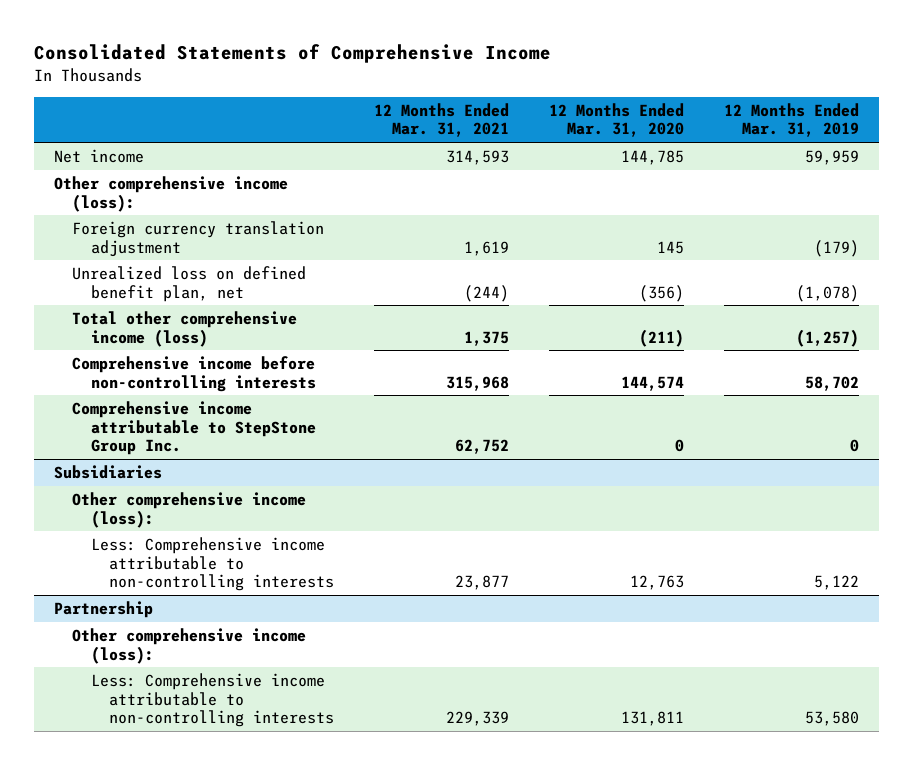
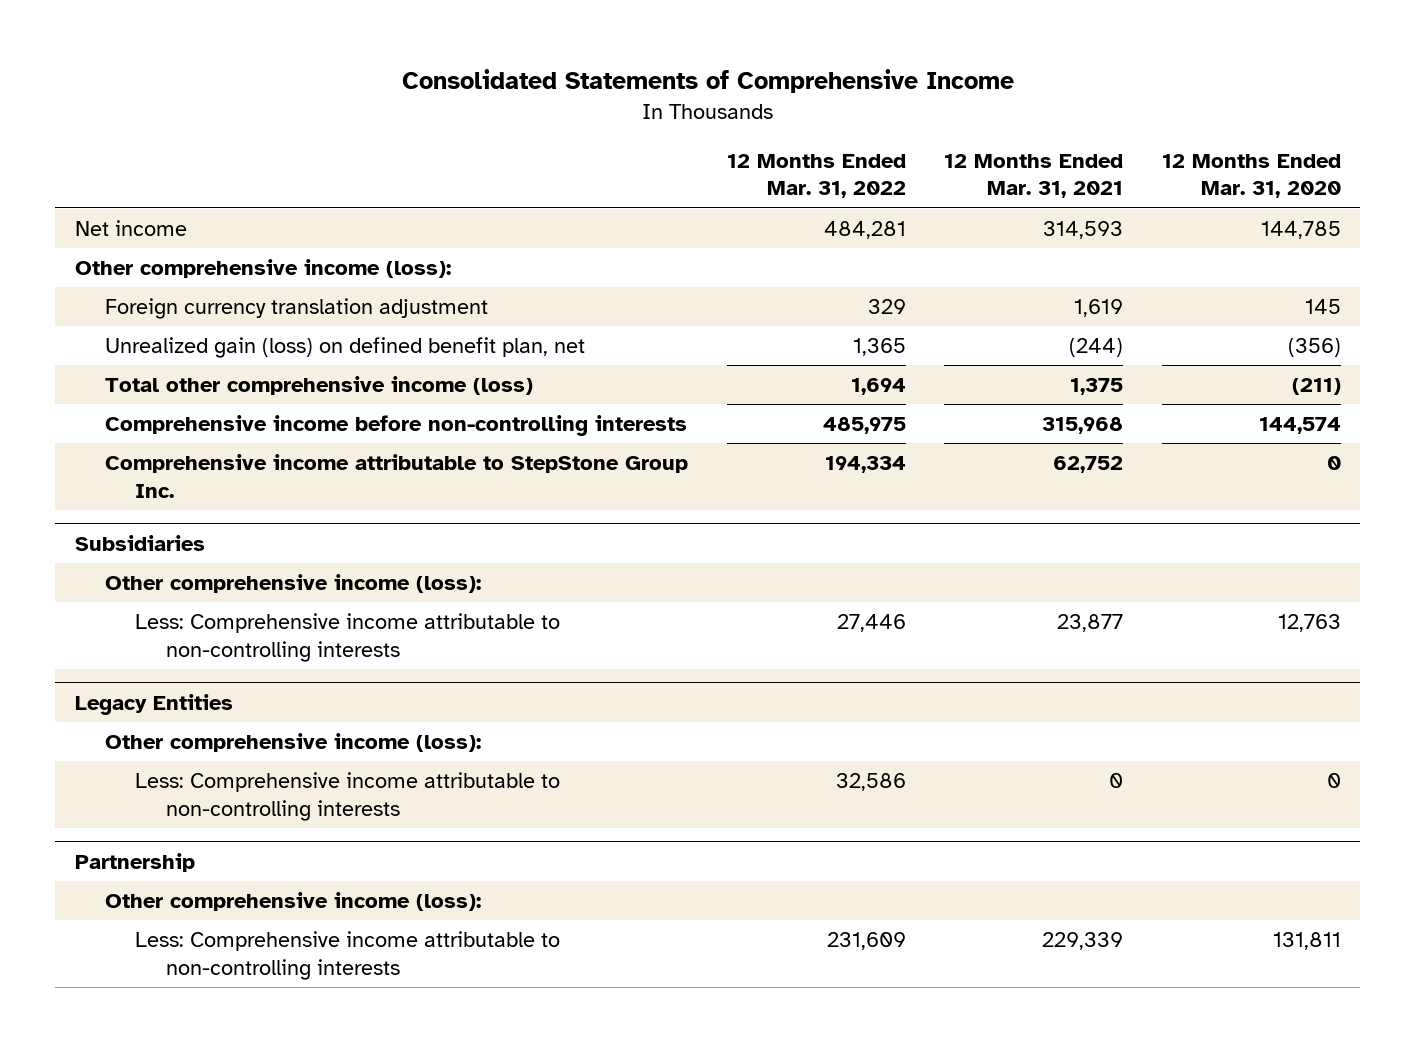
[724,102,860,138] 12 Months Ended Mar. 31, 2019 -> none
none -> [726,154,906,199] 12 Months Ended Mar. 31, 2022
[72,265,307,302] Unrealized loss on defined benefit plan, net -> [104,337,585,359] Unrealized gain (loss) on defined benefit plan, net
none -> [74,693,233,715] Legacy Entities
none -> [104,733,481,753] Other comprehensive income (loss):
none -> [135,772,561,821] Less: Comprehensive income attributable to non-controlling interests

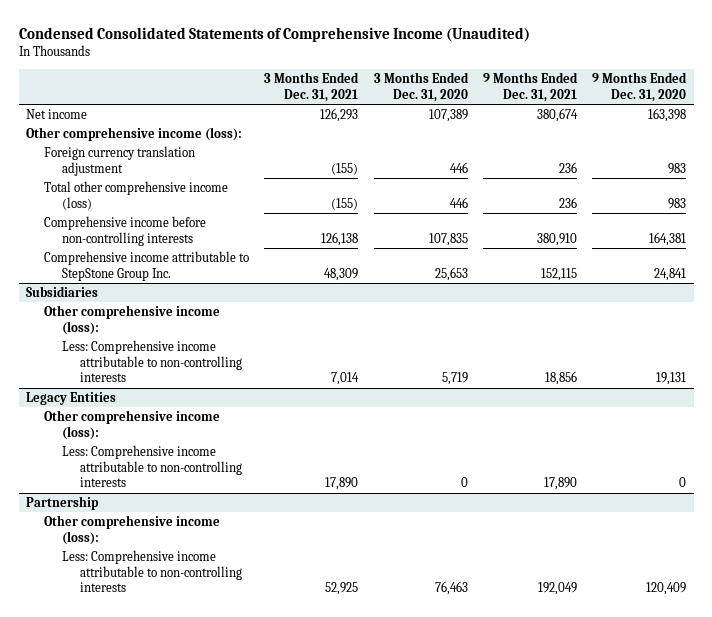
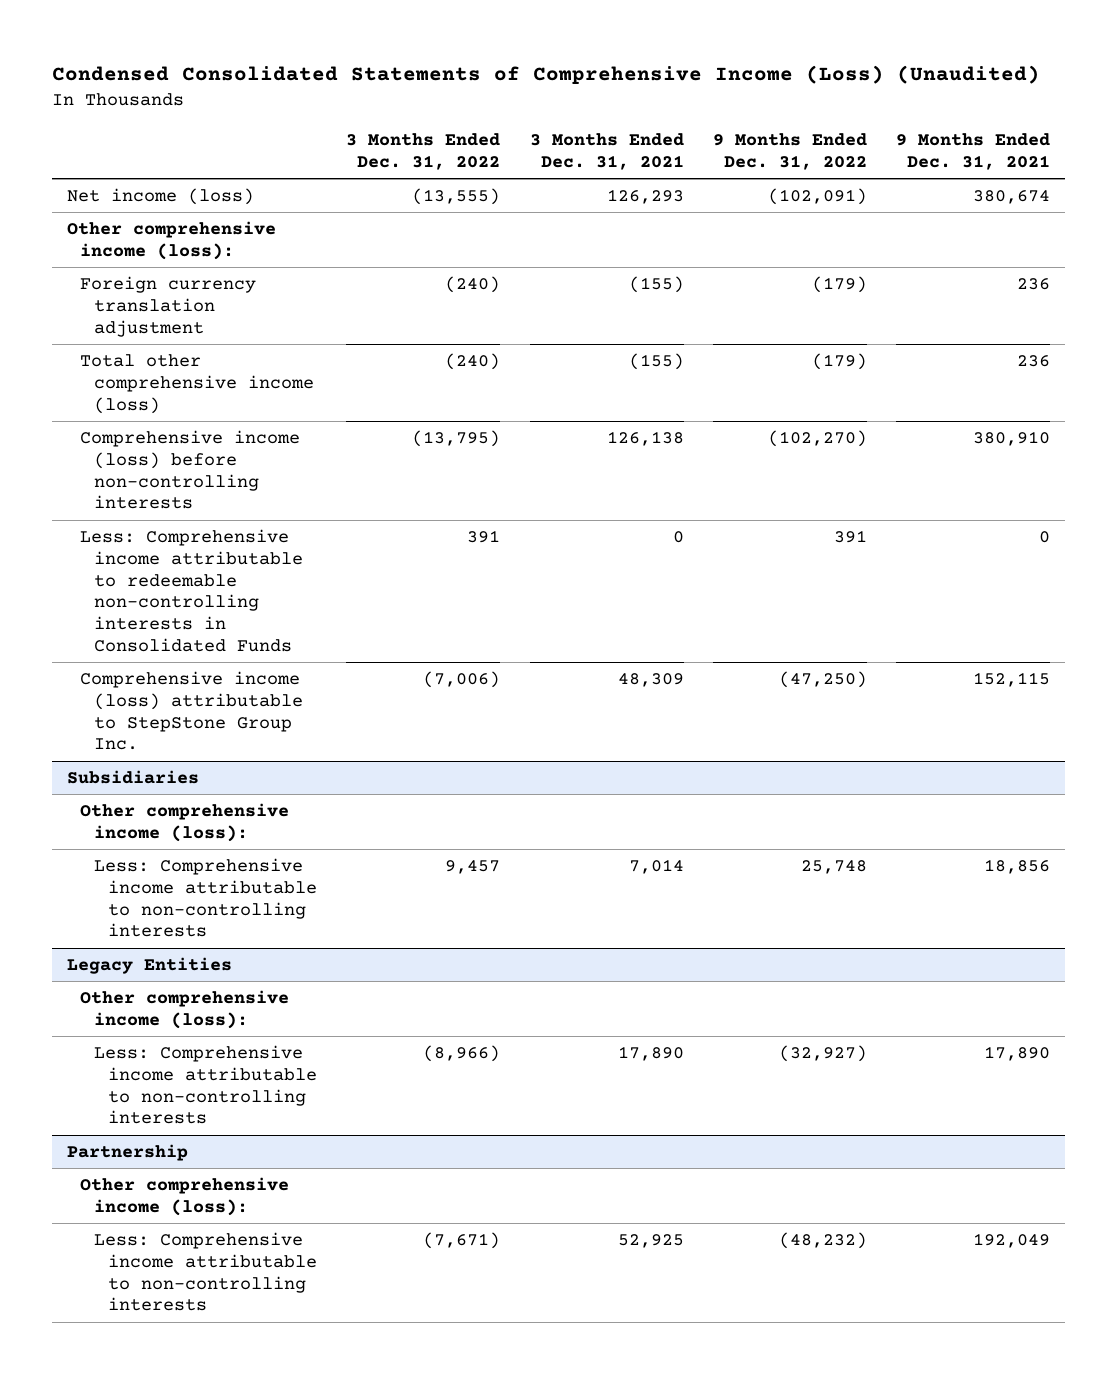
[18,26,530,42] Condensed Consolidated Statements of Comprehensive Income (Unaudited) -> [51,65,1040,85] Condensed Consolidated Statements of Comprehensive Income (Loss) (Unaudited)
[373,72,469,103] 3 Months Ended Dec. 31, 2020 -> none
[592,72,688,103] 9 Months Ended Dec. 31, 2020 -> none
none -> [346,133,501,171] 3 Months Ended Dec. 31, 2022
none -> [712,133,867,171] 9 Months Ended Dec. 31, 2022
[26,109,88,120] Net income -> [66,187,254,205] Net income (loss)
[44,216,207,246] Comprehensive income before non-controlling interests -> [80,429,301,510] Comprehensive income (loss) before non-controlling interests
none -> [80,528,304,653] Less: Comprehensive income attributable to redeemable non-controlling interests in Consolidated Funds
[44,251,250,281] Comprehensive income attributable to StepStone Group Inc. -> [80,670,304,751] Comprehensive income (loss) attributable to StepStone Group Inc.

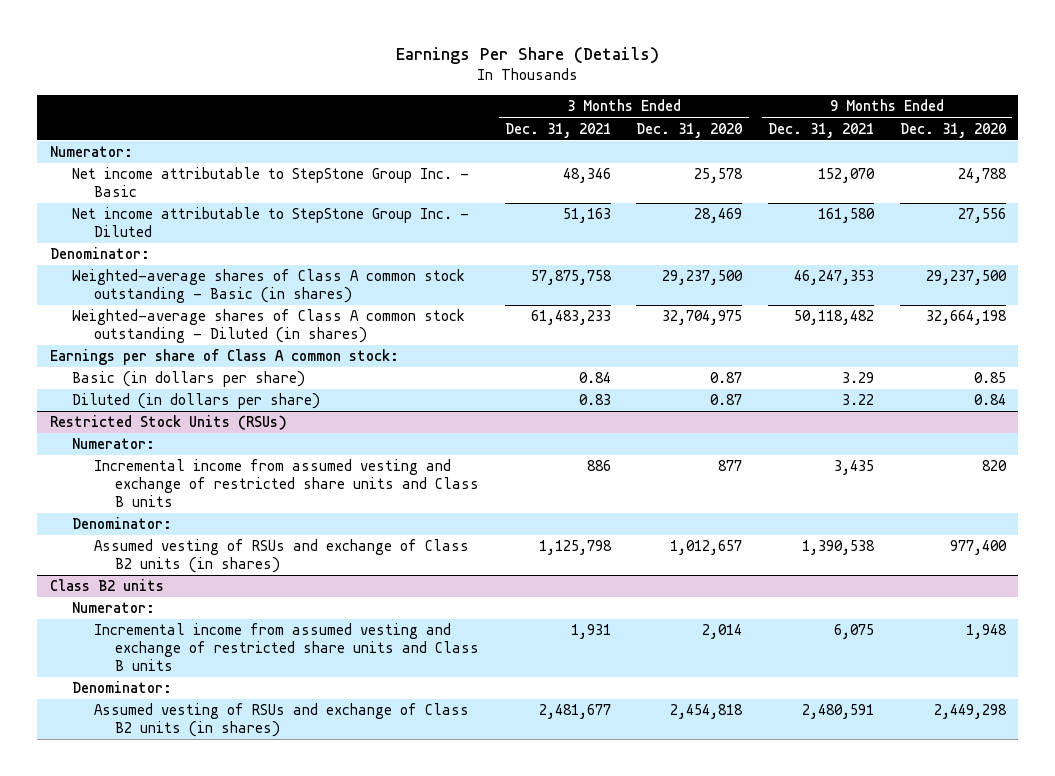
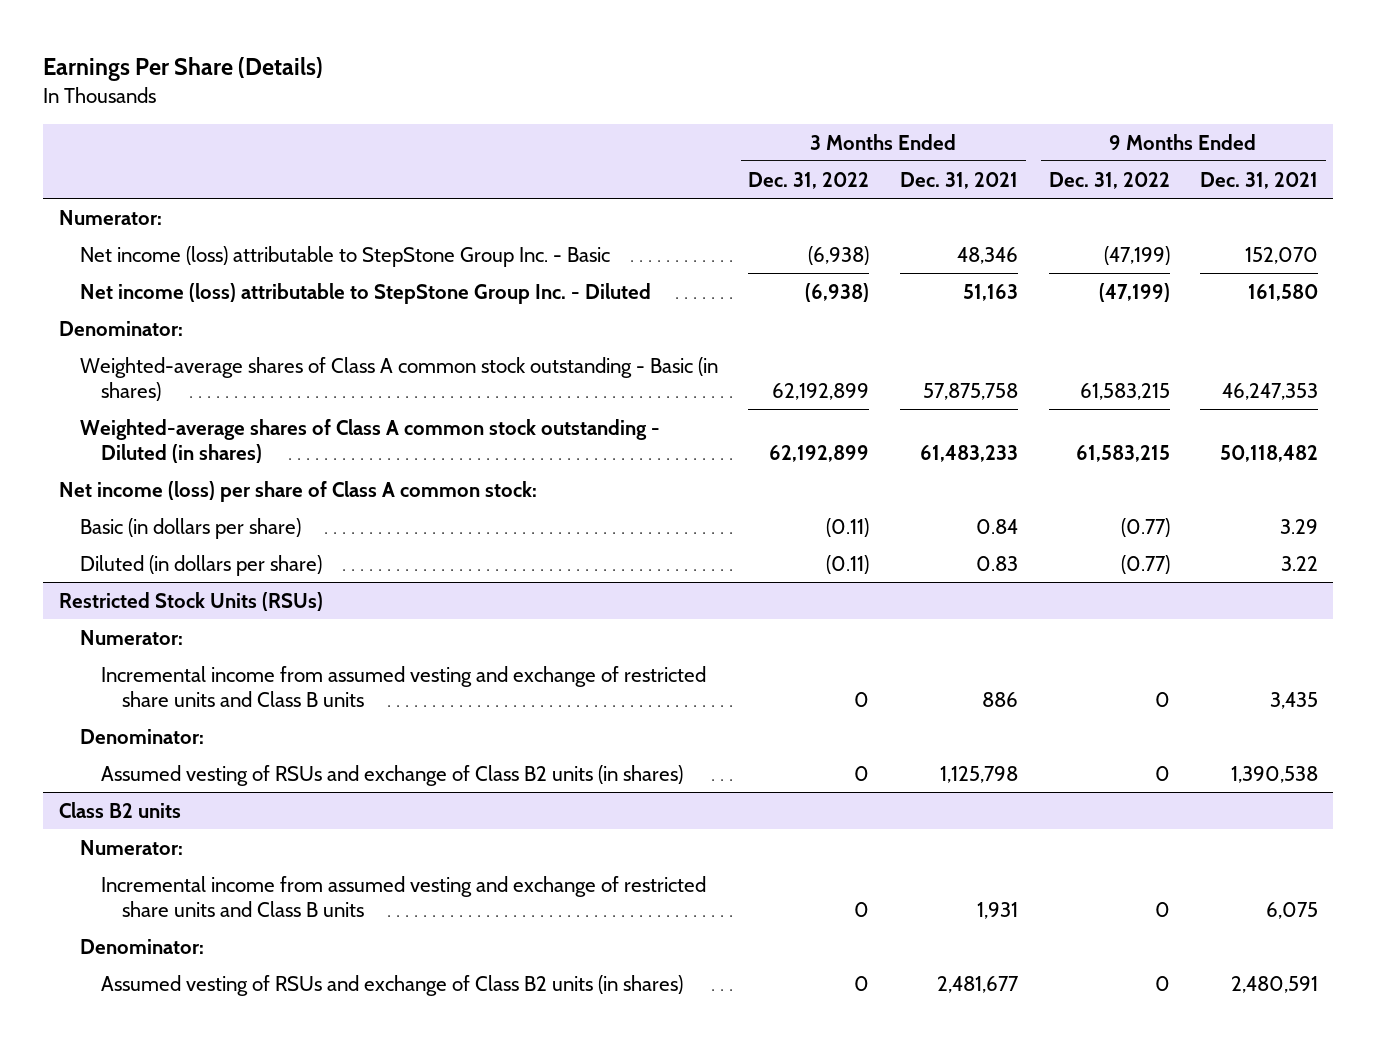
[636,122,743,138] Dec. 31, 2020 -> none
[899,122,1006,138] Dec. 31, 2020 -> none
none -> [748,171,870,189] Dec. 31, 2022
none -> [1048,171,1170,189] Dec. 31, 2022
[71,167,469,198] Net income attributable to StepStone Group Inc. - Basic -> [79,245,610,267] Net income (loss) attributable to StepStone Group Inc. - Basic
[71,207,469,238] Net income attributable to StepStone Group Inc. - Diluted -> [79,282,651,304] Net income (loss) attributable to StepStone Group Inc. - Diluted
[49,349,399,366] Earnings per share of Class A common stock: -> [58,480,537,502] Net income (loss) per share of Class A common stock:

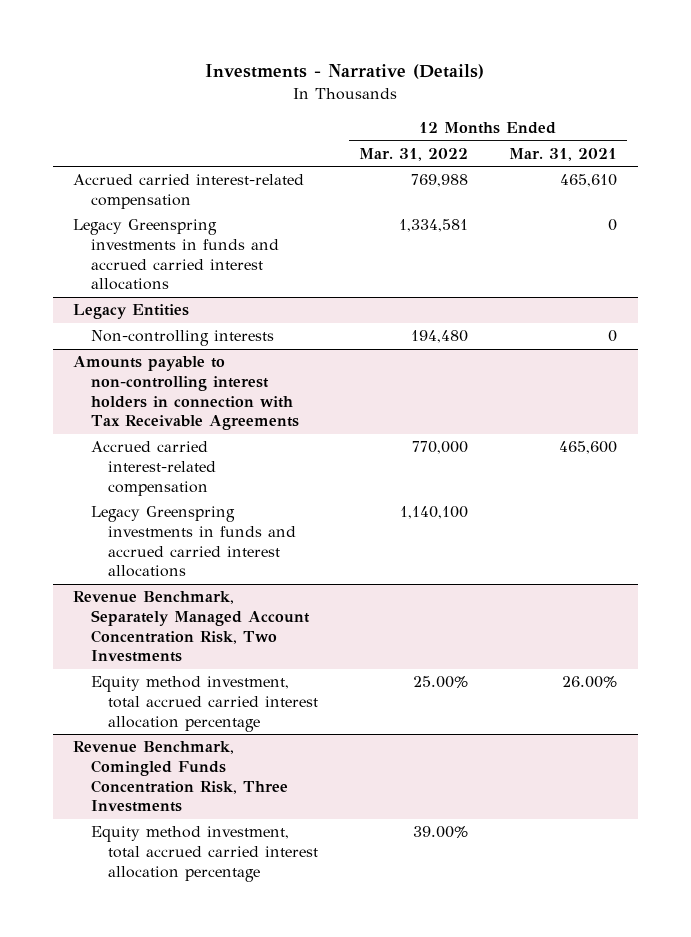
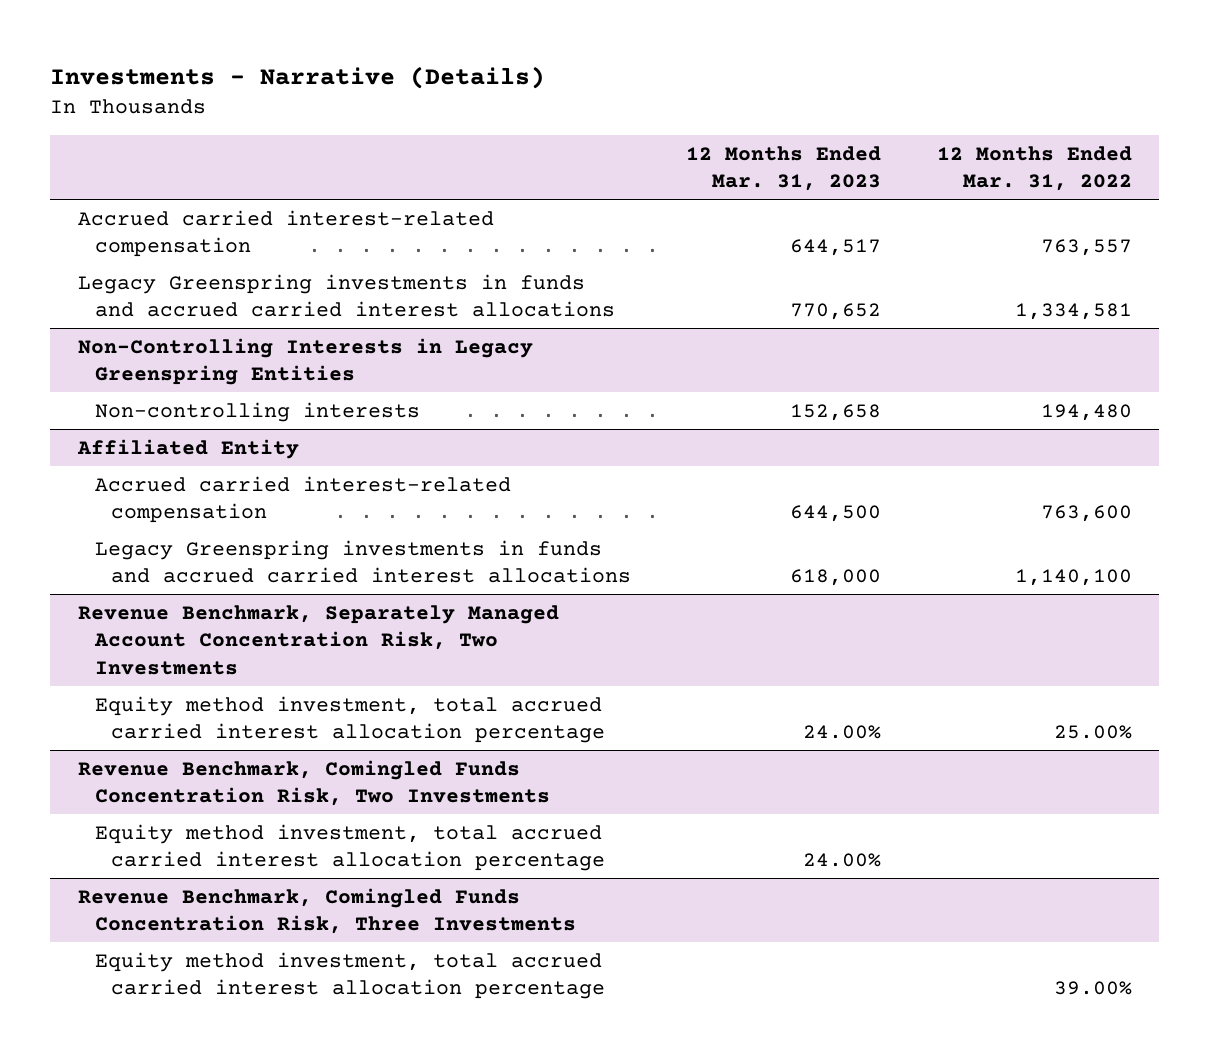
[509,147,618,161] Mar. 31, 2021 -> none
none -> [686,145,882,191] 12 Months Ended Mar. 31, 2023
[411,174,469,188] 769,988 -> [1040,239,1132,257] 763,557
[73,304,190,320] Legacy Entities -> [78,337,534,386] Non-Controlling Interests in Legacy Greenspring Entities
[73,356,299,431] Amounts payable to non-controlling interest holders in connection with Tax Receivable Agreements -> [77,438,300,459] Affiliated Entity
[412,441,469,455] 770,000 -> [1040,505,1132,523] 763,600
none -> [78,759,550,807] Revenue Benchmark, Comingled Funds Concentration Risk, Two Investments
none -> [94,823,606,872] Equity method investment, total accrued carried interest allocation percentage

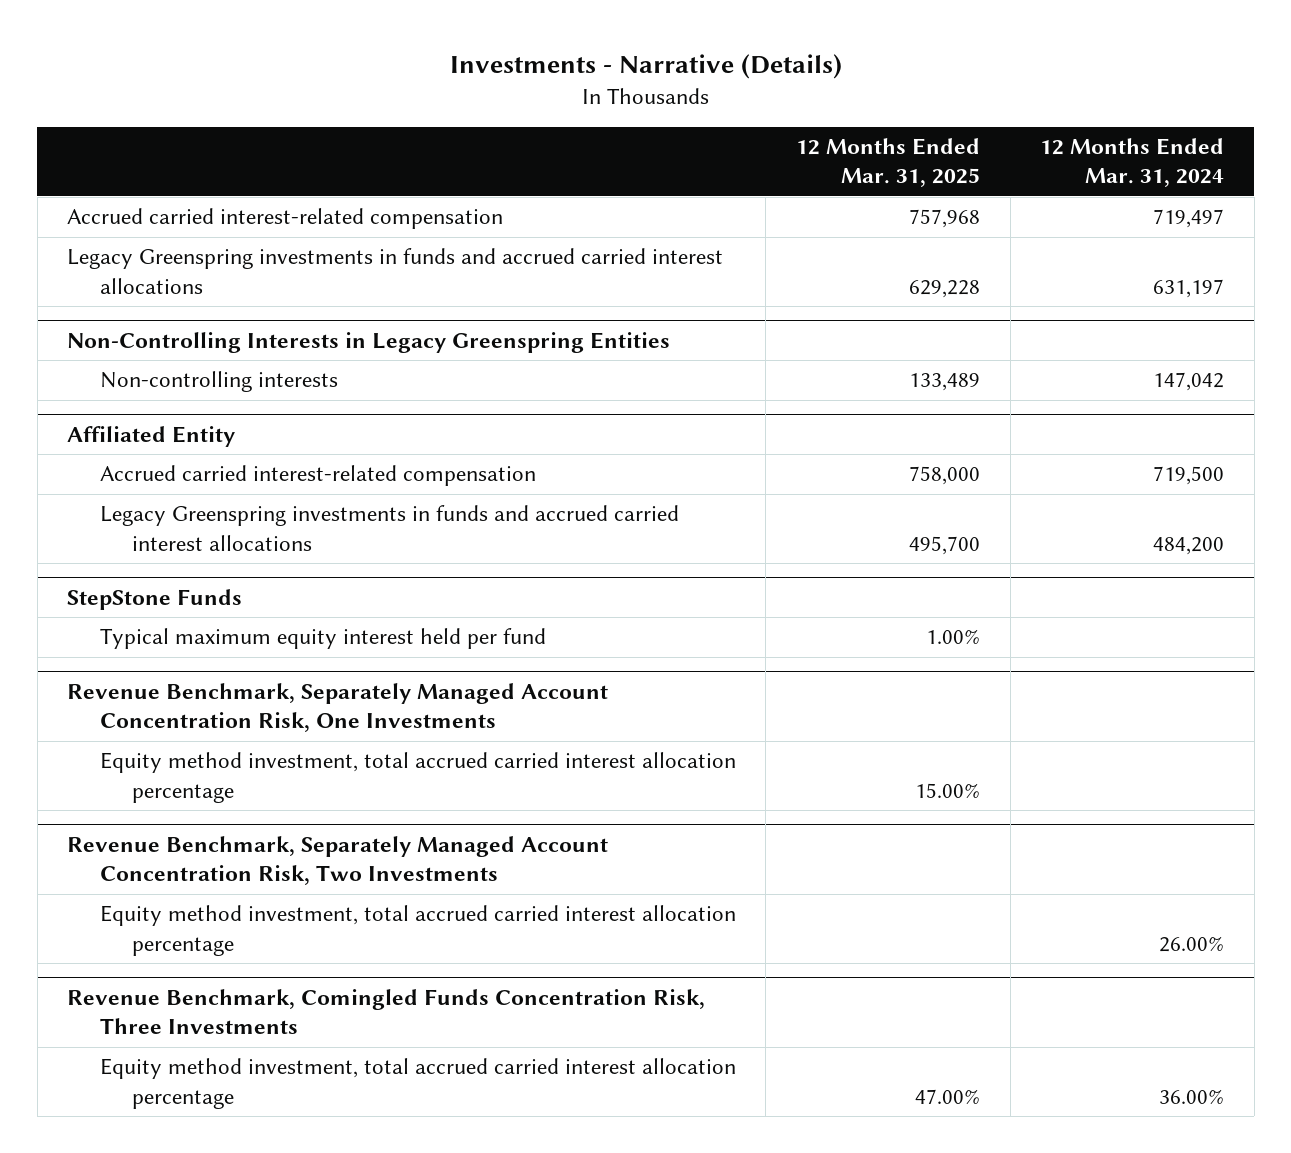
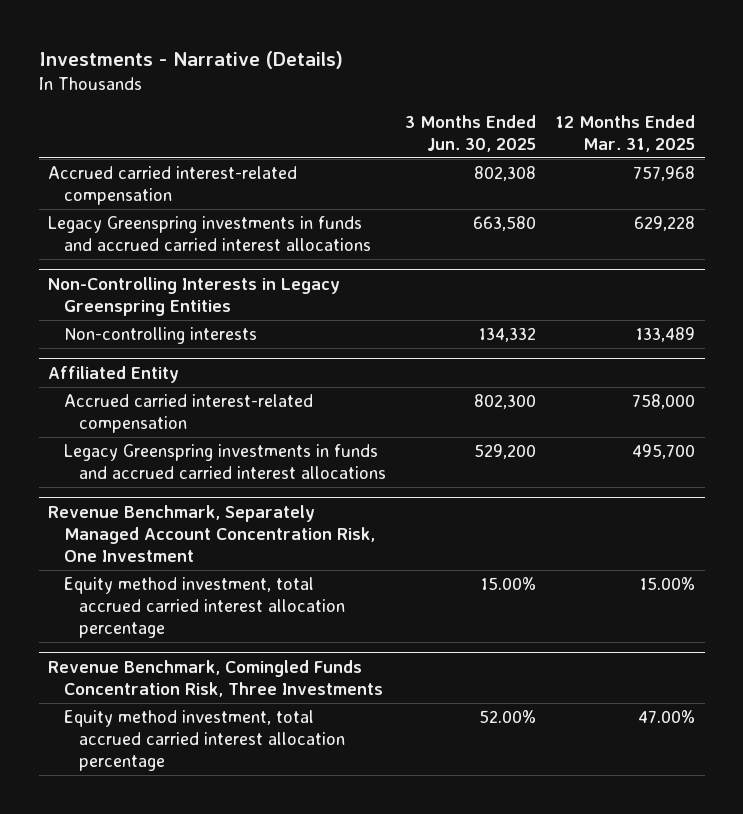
[1040,138,1225,188] 12 Months Ended Mar. 31, 2024 -> none
none -> [405,114,537,152] 3 Months Ended Jun. 30, 2025
[67,588,243,610] StepStone Funds -> none
[99,628,546,650] Typical maximum equity interest held per fund -> none
[67,682,609,733] Revenue Benchmark, Separately Managed Account Concentration Risk, One Investments -> [48,504,375,562] Revenue Benchmark, Separately Managed Account Concentration Risk, One Investment
[67,835,609,886] Revenue Benchmark, Separately Managed Account Concentration Risk, Two Investments -> none
[99,905,736,956] Equity method investment, total accrued carried interest allocation percentage -> none

